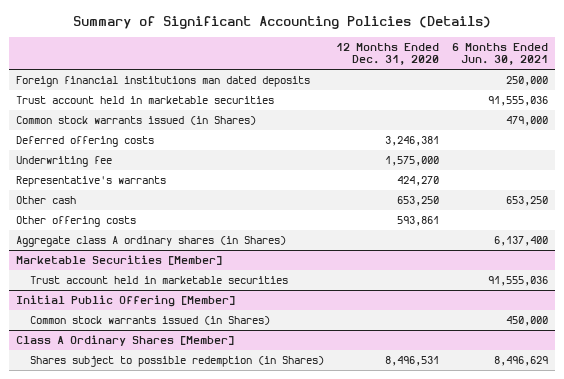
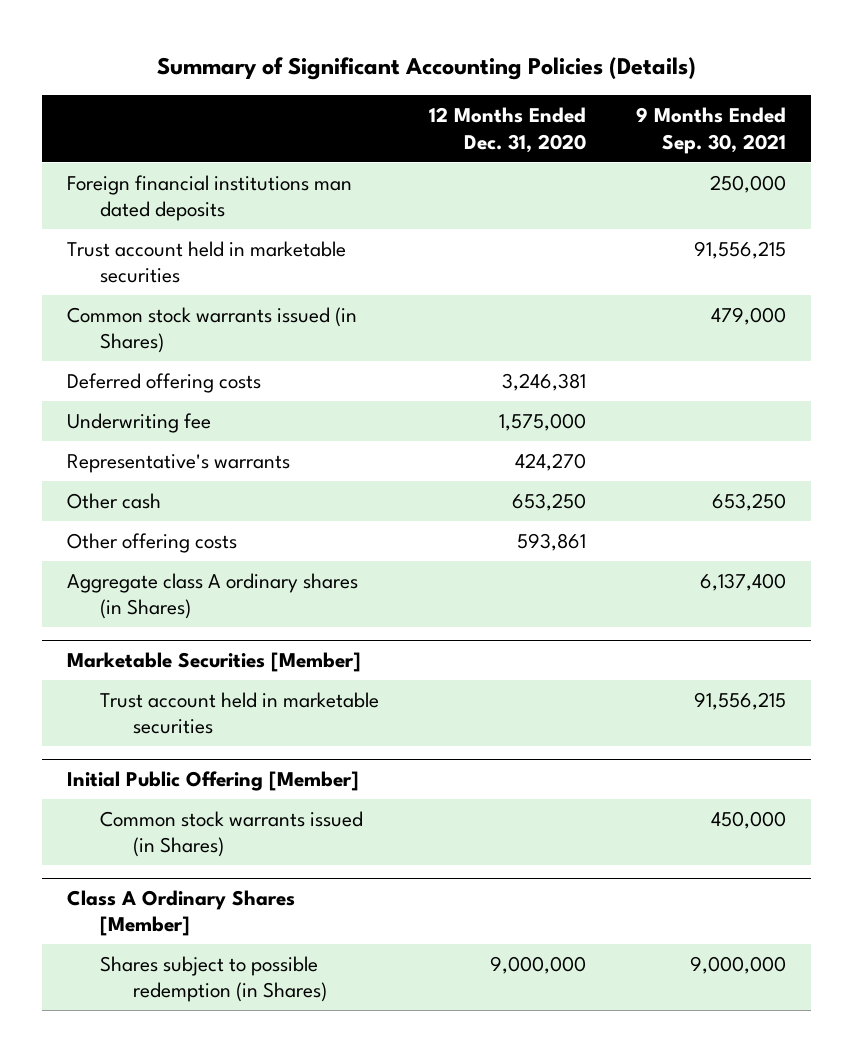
[452,42,549,66] 6 Months Ended Jun. 30, 2021 -> none
none -> [636,107,787,154] 9 Months Ended Sep. 30, 2021
[385,356,440,367] 8,496,531 -> [490,955,587,974] 9,000,000

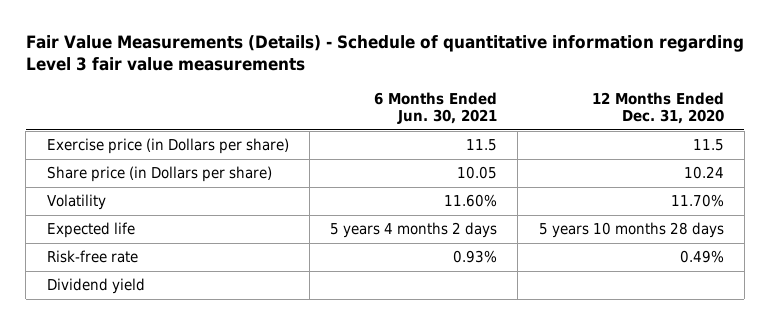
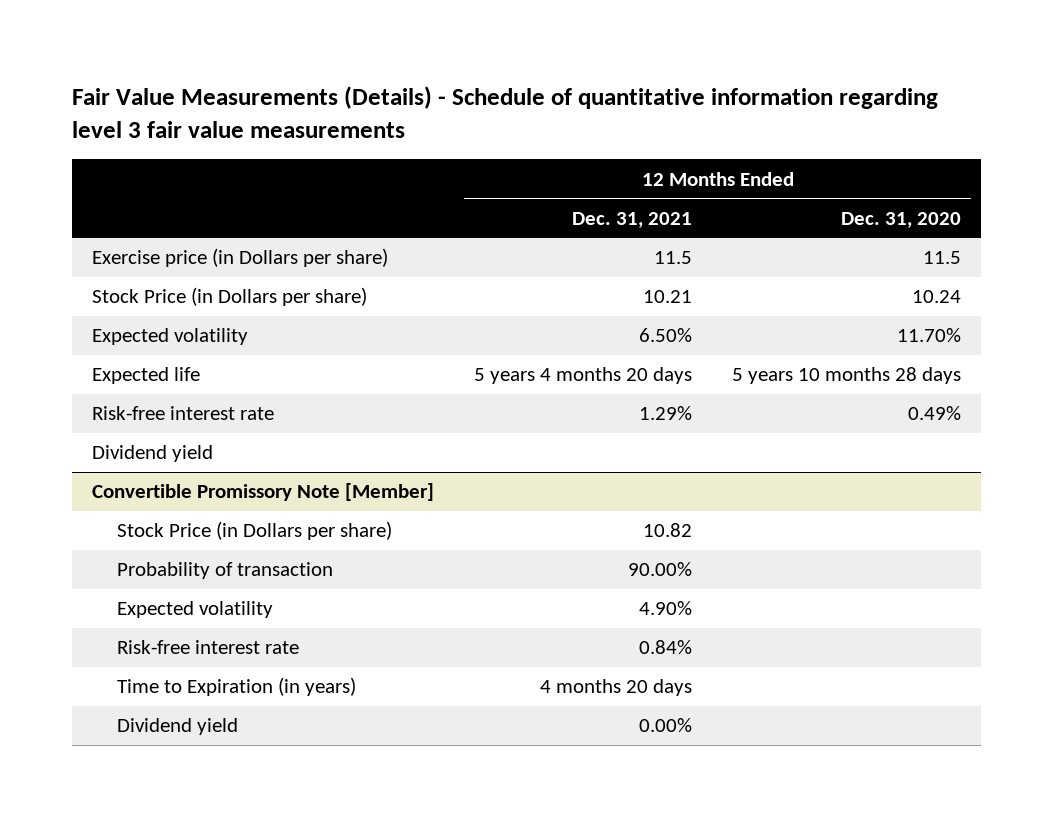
[25,35,744,72] Fair Value Measurements (Details) - Schedule of quantitative information regarding Level 3 fair value measurements -> [72,86,939,138] Fair Value Measurements (Details) - Schedule of quantitative information regarding level 3 fair value measurements
[374,91,498,125] 6 Months Ended Jun. 30, 2021 -> none
none -> [572,211,693,228] Dec. 31, 2021
[46,166,272,183] Share price (in Dollars per share) -> [92,287,368,307] Stock Price (in Dollars per share)
[46,194,106,211] Volatility -> [92,328,249,346] Expected volatility
[46,250,138,264] Risk-free rate -> [92,406,275,421] Risk-free interest rate
none -> [92,483,435,502] Convertible Promissory Note [Member]
none -> [117,521,393,541] Stock Price (in Dollars per share)
none -> [117,562,334,580] Probability of transaction
none -> [117,601,274,619] Expected volatility
none -> [117,640,300,655] Risk-free interest rate
none -> [117,677,357,697] Time to Expiration (in years)
none -> [117,718,239,736] Dividend yield

